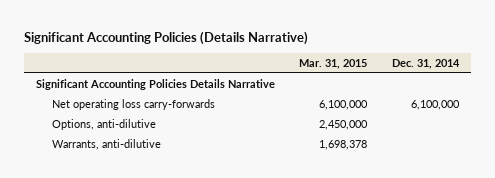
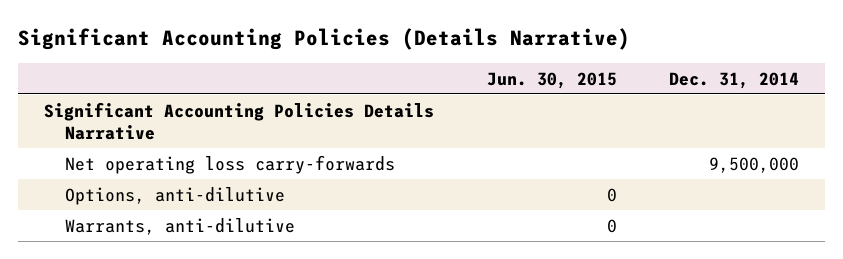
[299,58,368,69] Mar. 31, 2015 -> none
none -> [486,71,617,89] Jun. 30, 2015
[410,99,460,110] 6,100,000 -> [708,156,799,173] 9,500,000

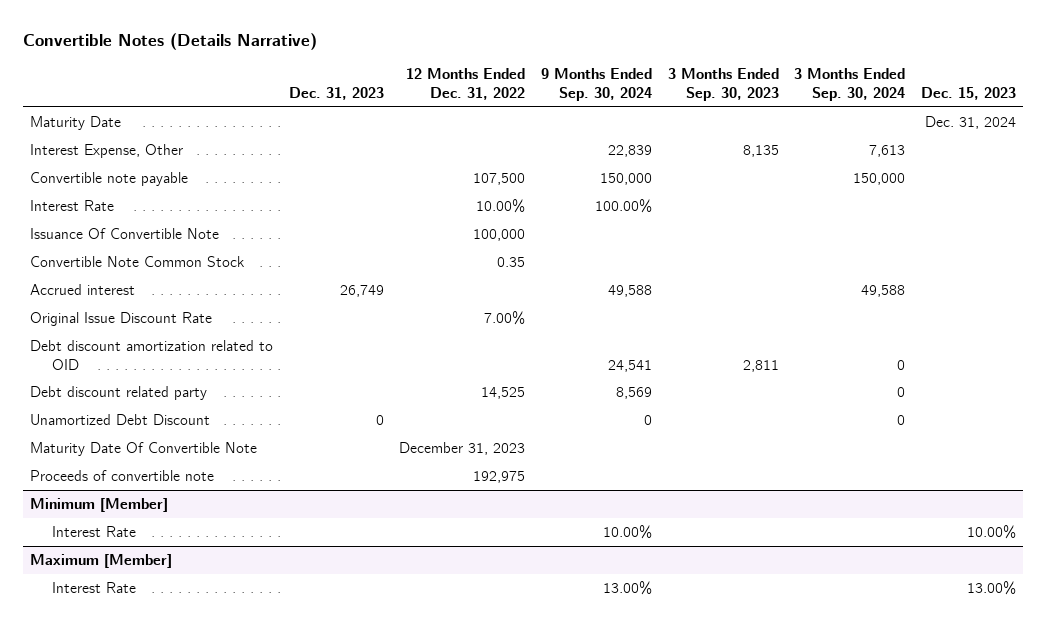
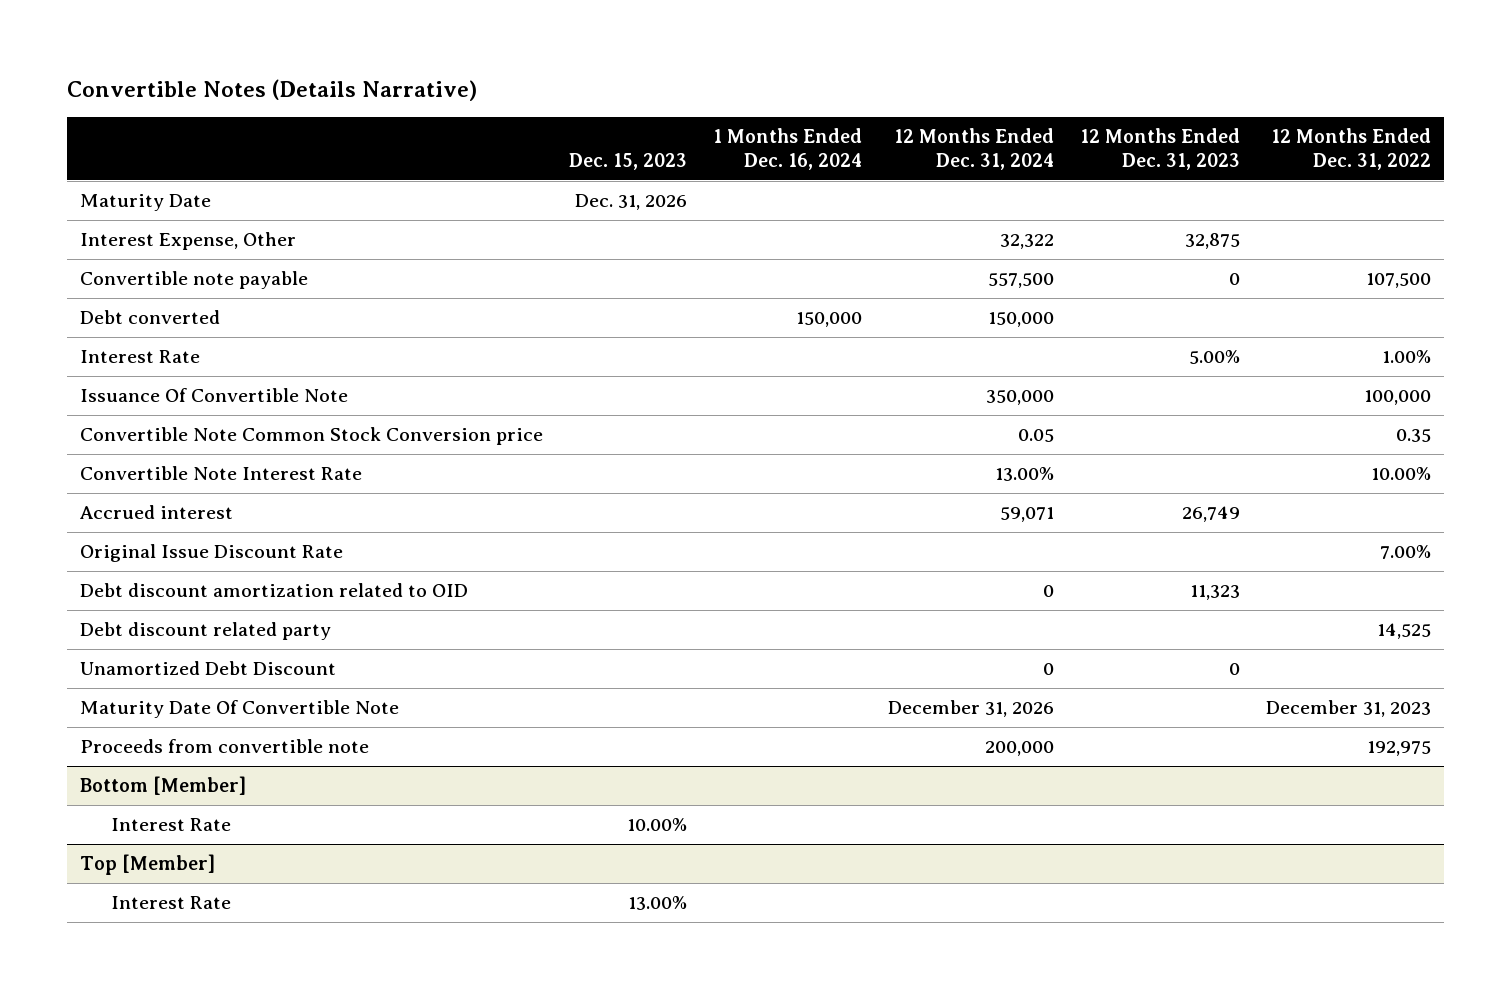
[288,87,384,101] Dec. 31, 2023 -> none
[541,68,653,102] 9 Months Ended Sep. 30, 2024 -> none
[667,68,779,102] 3 Months Ended Sep. 30, 2023 -> none
[794,68,906,102] 3 Months Ended Sep. 30, 2024 -> none
none -> [713,127,863,171] 1 Months Ended Dec. 16, 2024
none -> [894,127,1055,171] 12 Months Ended Dec. 31, 2024
none -> [1079,127,1240,171] 12 Months Ended Dec. 31, 2023
[924,115,1016,129] Dec. 31, 2024 -> [575,194,688,211] Dec. 31, 2026
none -> [80,310,221,325] Debt converted
[476,198,526,213] 10.00% -> [1381,350,1431,364] 1.00%
[30,255,246,267] Convertible Note Common Stock -> [80,427,544,446] Convertible Note Common Stock Conversion price
none -> [80,466,363,481] Convertible Note Interest Rate
[30,469,215,481] Proceeds of convertible note -> [80,739,370,754] Proceeds from convertible note
[30,497,169,512] Minimum [Member] -> [80,776,247,796] Bottom [Member]
[30,553,173,568] Maximum [Member] -> [80,854,216,876] Top [Member]

